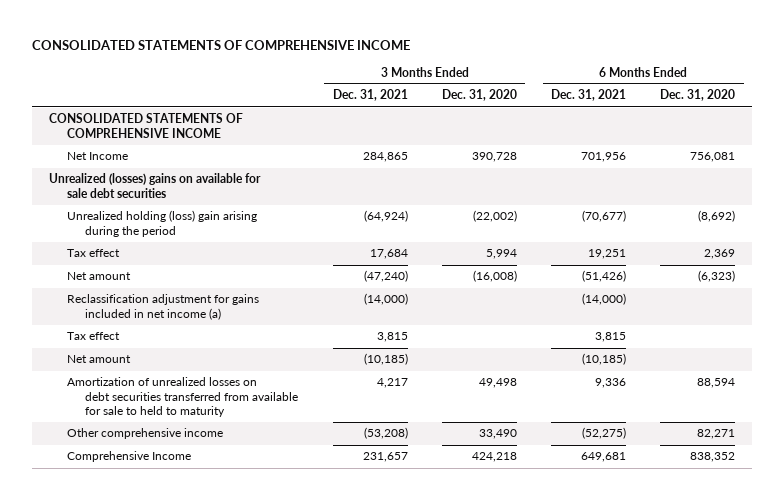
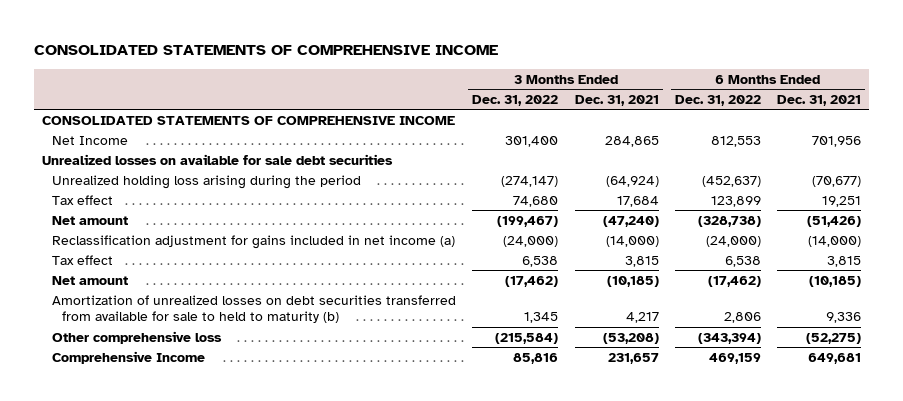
[441,89,517,102] Dec. 31, 2020 -> none
[660,89,736,102] Dec. 31, 2020 -> none
none -> [472,94,559,106] Dec. 31, 2022
none -> [675,94,762,106] Dec. 31, 2022
[48,173,261,198] Unrealized (losses) gains on available for sale debt securities -> [42,153,394,165] Unrealized losses on available for sale debt securities
[67,210,258,237] Unrealized holding (loss) gain arising during the period -> [52,174,362,189] Unrealized holding loss arising during the period
[67,377,299,417] Amortization of unrealized losses on debt securities transferred from available for sale to held to maturity -> [52,294,457,324] Amortization of unrealized losses on debt securities transferred from available for sale to held to maturity (b)
[67,428,224,440] Other comprehensive income -> [52,330,223,344] Other comprehensive loss

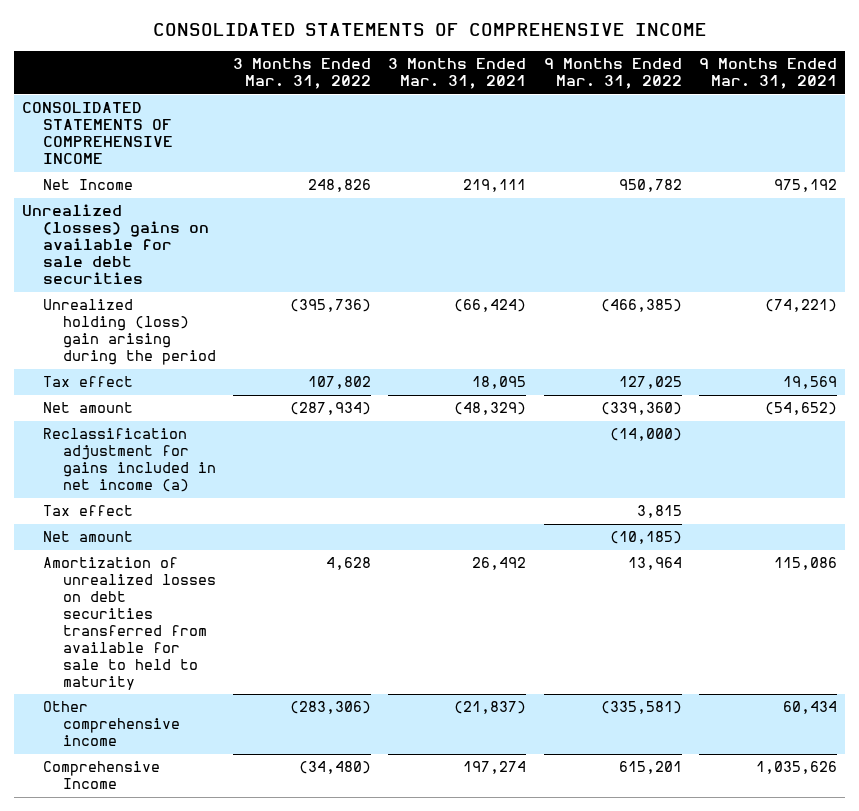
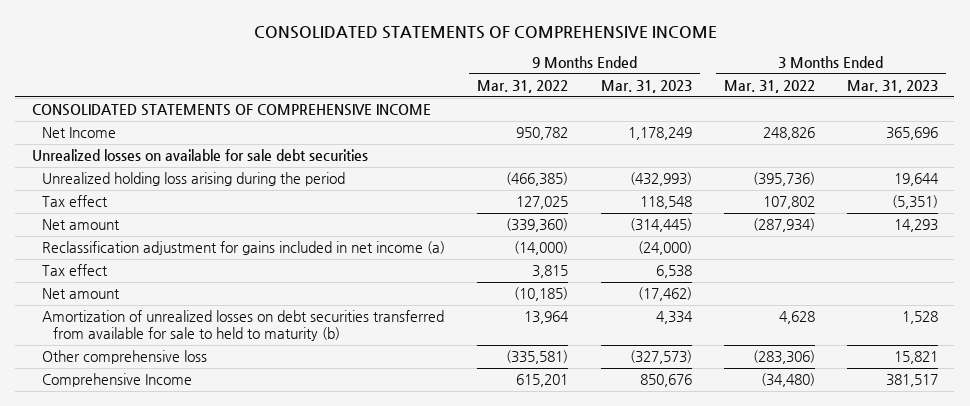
[388,58,527,90] 3 Months Ended Mar. 31, 2021 -> none
[698,58,837,90] 9 Months Ended Mar. 31, 2021 -> none
none -> [600,79,692,93] Mar. 31, 2023
none -> [847,79,939,93] Mar. 31, 2023
[22,204,209,285] Unrealized (losses) gains on available for sale debt securities -> [31,149,368,162] Unrealized losses on available for sale debt securities
[42,299,217,366] Unrealized holding (loss) gain arising during the period -> [42,172,346,187] Unrealized holding loss arising during the period
[42,557,217,691] Amortization of unrealized losses on debt securities transferred from available for sale to held to maturity -> [42,310,445,342] Amortization of unrealized losses on debt securities transferred from available for sale to held to maturity (b)
[42,701,181,747] Other comprehensive income -> [42,350,208,365] Other comprehensive loss

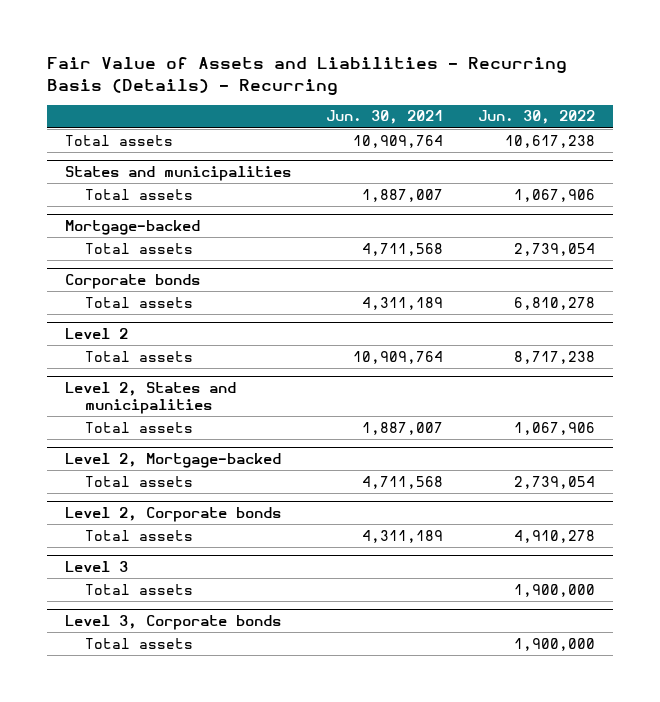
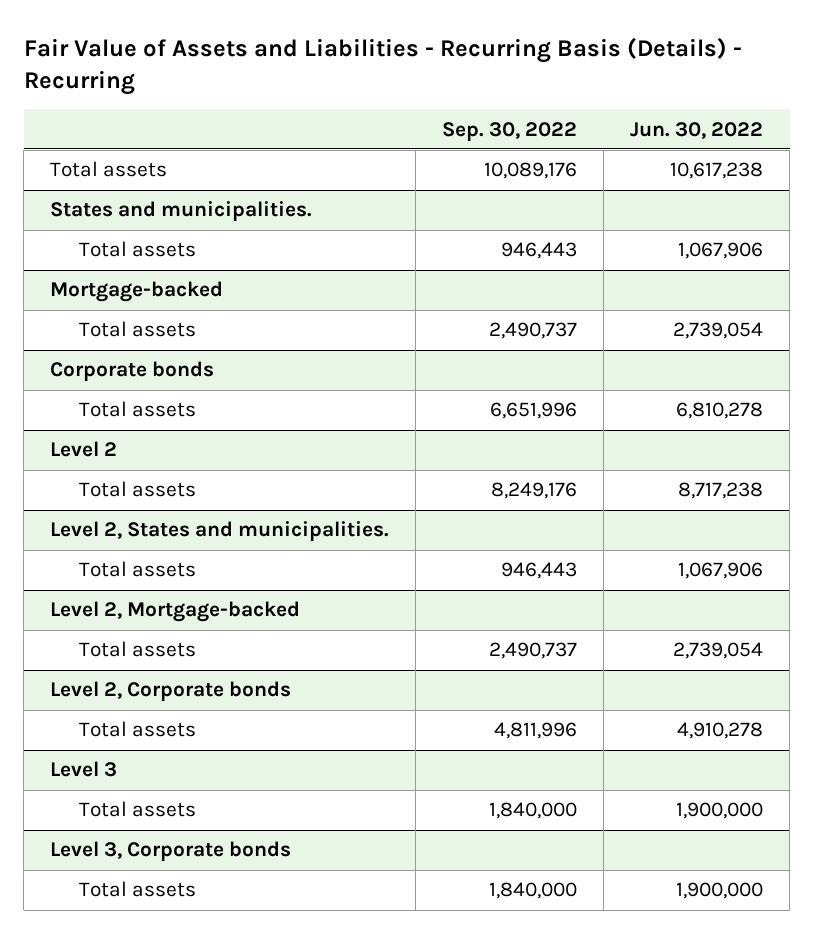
[325,110,443,125] Jun. 30, 2021 -> none
none -> [442,121,578,141] Sep. 30, 2022
[64,166,291,182] States and municipalities -> [50,201,313,222] States and municipalities.
[64,382,236,414] Level 2, States and municipalities -> [50,521,390,542] Level 2, States and municipalities.

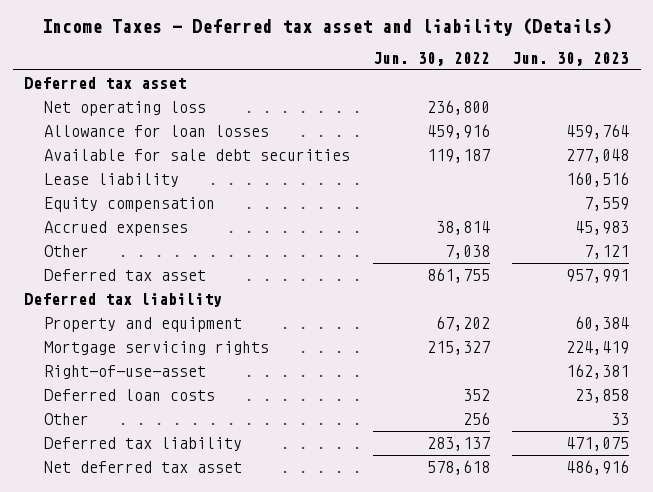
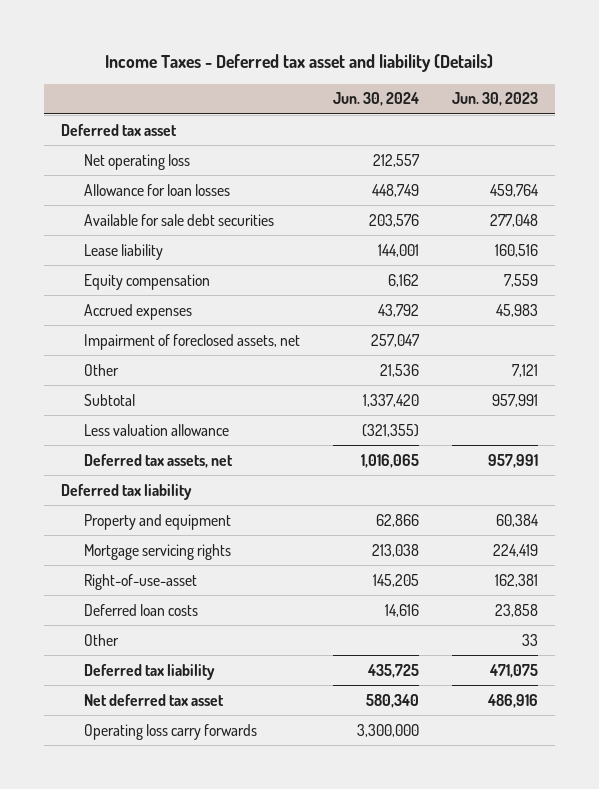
[372,51,490,66] Jun. 30, 2022 -> none
none -> [332,92,419,107] Jun. 30, 2024
none -> [83,333,300,350] Impairment of foreclosed assets, net
[44,268,207,281] Deferred tax asset -> [83,393,135,406] Subtotal
none -> [83,423,229,436] Less valuation allowance
none -> [83,453,233,468] Deferred tax assets, net
none -> [83,723,257,740] Operating loss carry forwards

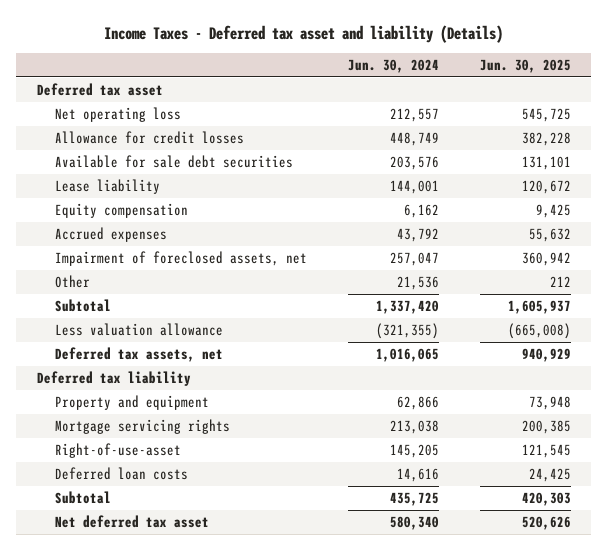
[451,92,538,107] Jun. 30, 2023 -> none
none -> [479,59,571,74] Jun. 30, 2025
[83,183,230,196] Allowance for loan losses -> [54,130,244,144] Allowance for credit losses
[83,633,119,646] Other -> none
[83,663,215,680] Deferred tax liability -> [54,490,111,504] Subtotal
[83,723,257,740] Operating loss carry forwards -> none

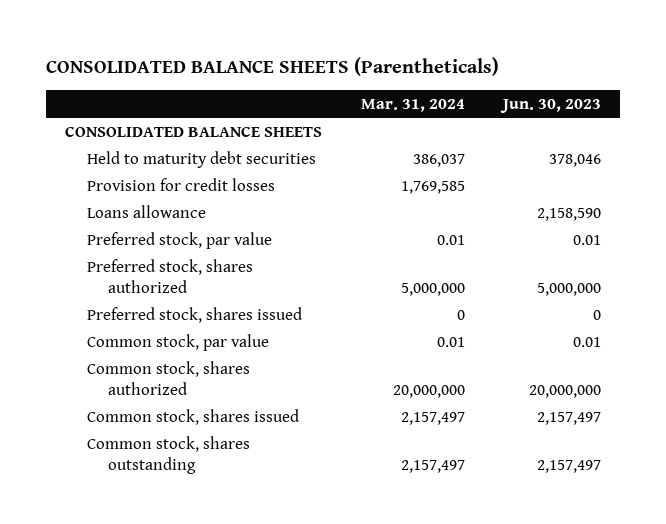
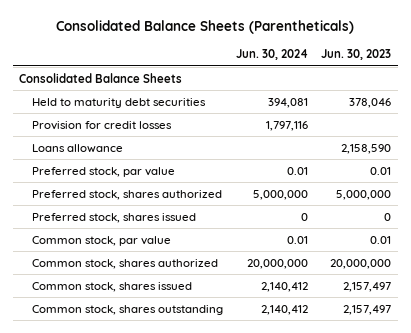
[46,56,500,76] CONSOLIDATED BALANCE SHEETS (Parentheticals) -> [56,19,355,34] Consolidated Balance Sheets (Parentheticals)
[360,98,465,112] Mar. 31, 2024 -> none
none -> [236,49,309,61] Jun. 30, 2024
[65,125,323,137] CONSOLIDATED BALANCE SHEETS -> [19,72,183,83] Consolidated Balance Sheets

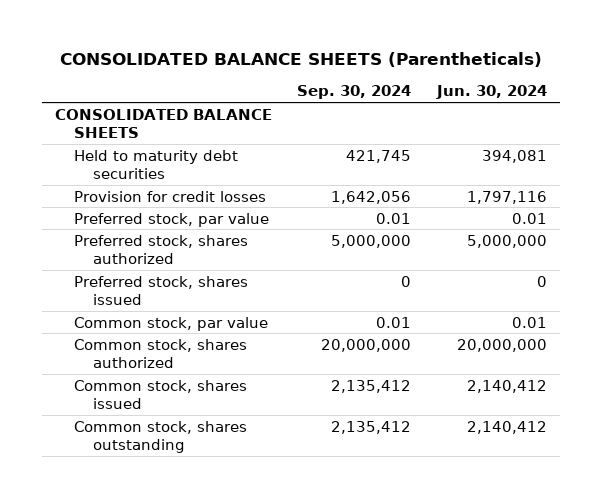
[56,19,355,34] Consolidated Balance Sheets (Parentheticals) -> [59,51,542,67] CONSOLIDATED BALANCE SHEETS (Parentheticals)
[321,49,392,61] Jun. 30, 2023 -> none
none -> [297,85,412,100] Sep. 30, 2024
[19,72,183,83] Consolidated Balance Sheets -> [54,108,272,139] CONSOLIDATED BALANCE SHEETS
[32,143,124,153] Loans allowance -> none

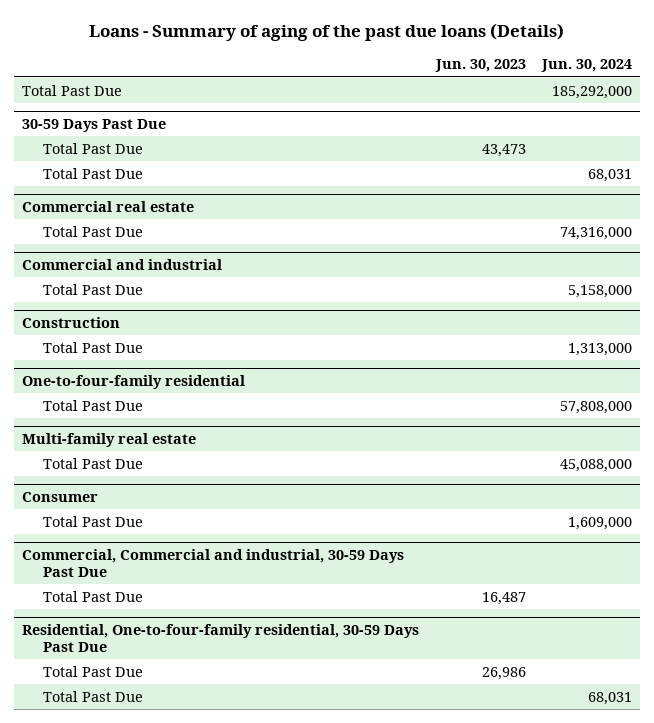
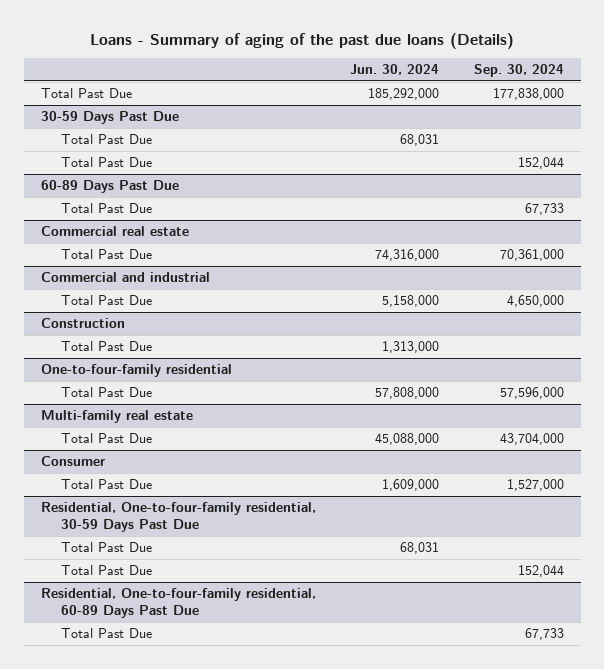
[434,59,526,73] Jun. 30, 2023 -> none
none -> [473,64,564,78] Sep. 30, 2024
[42,142,143,154] Total Past Due -> [60,157,152,168] Total Past Due
none -> [40,180,179,194] 60-89 Days Past Due
none -> [60,203,152,214] Total Past Due
[22,549,405,578] Commercial, Commercial and industrial, 30-59 Days Past Due -> none
[42,590,143,602] Total Past Due -> none
[42,665,143,677] Total Past Due -> [60,565,152,576] Total Past Due
none -> [40,588,316,619] Residential, One-to-four-family residential, 60-89 Days Past Due
none -> [60,628,152,639] Total Past Due

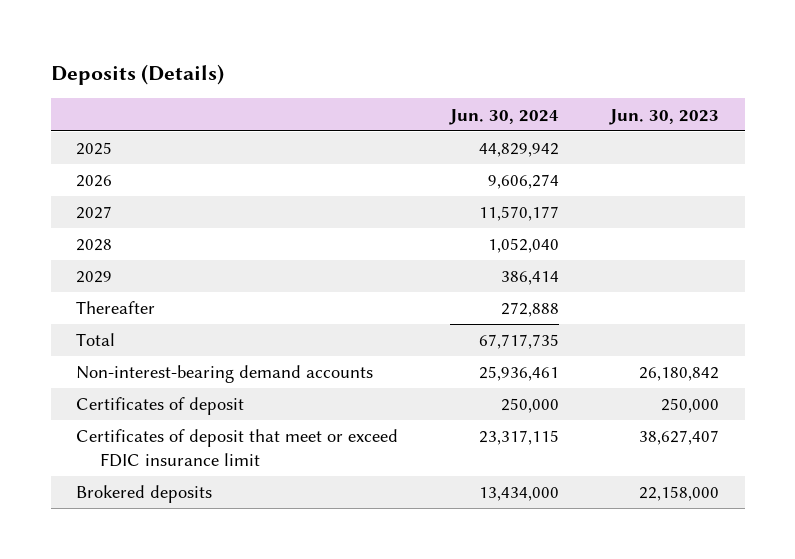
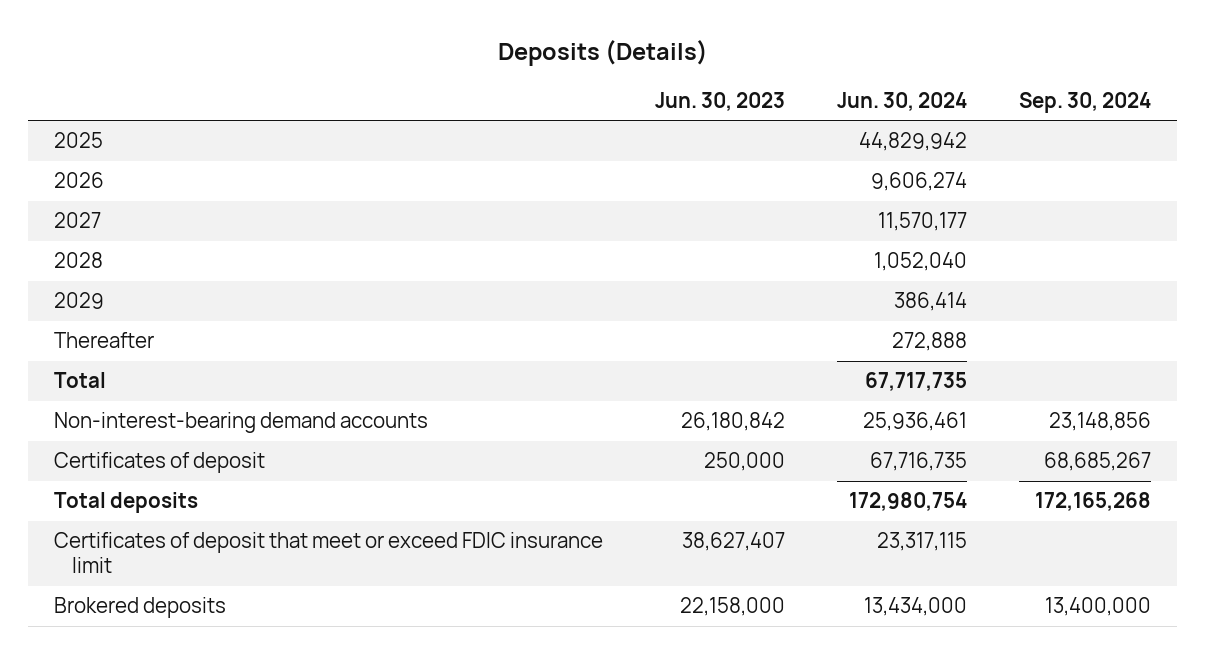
none -> [1018,91,1151,113] Sep. 30, 2024
[500,398,559,414] 250,000 -> [870,452,968,472] 67,716,735
none -> [54,492,199,514] Total deposits

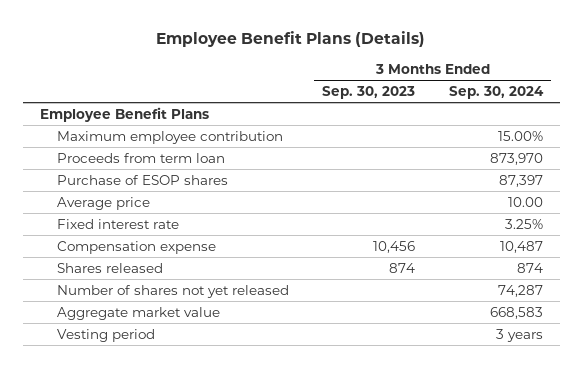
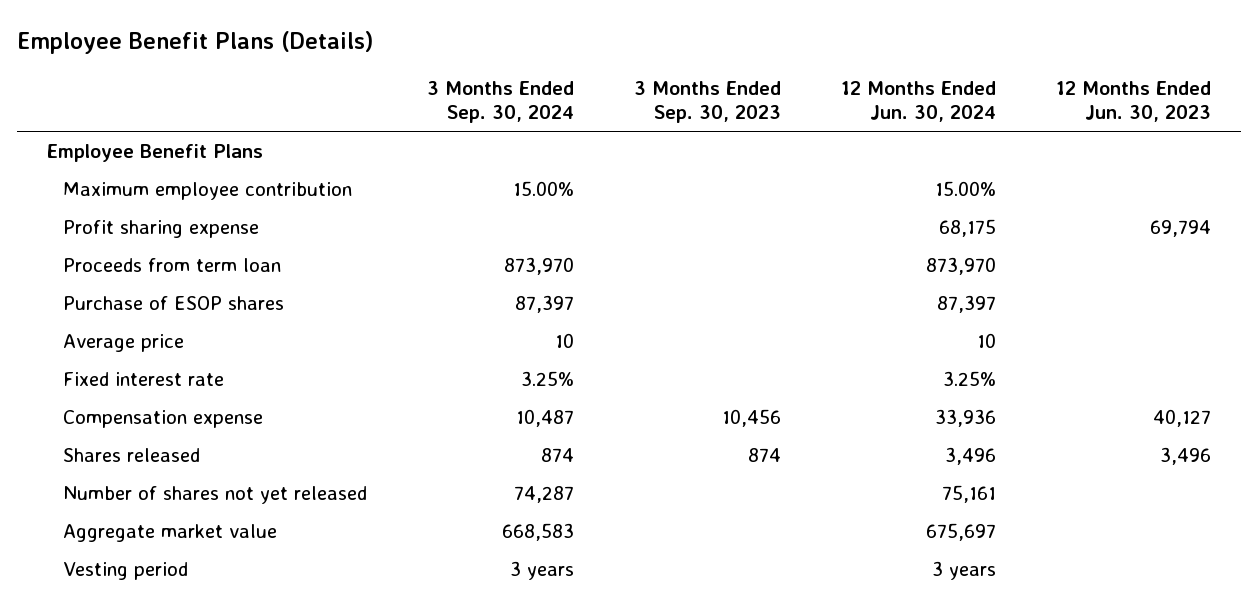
none -> [841,80,997,123] 12 Months Ended Jun. 30, 2024
none -> [1055,80,1211,123] 12 Months Ended Jun. 30, 2023
none -> [63,220,260,239] Profit sharing expense
[507,196,543,207] 10.00 -> [555,333,575,349] 10

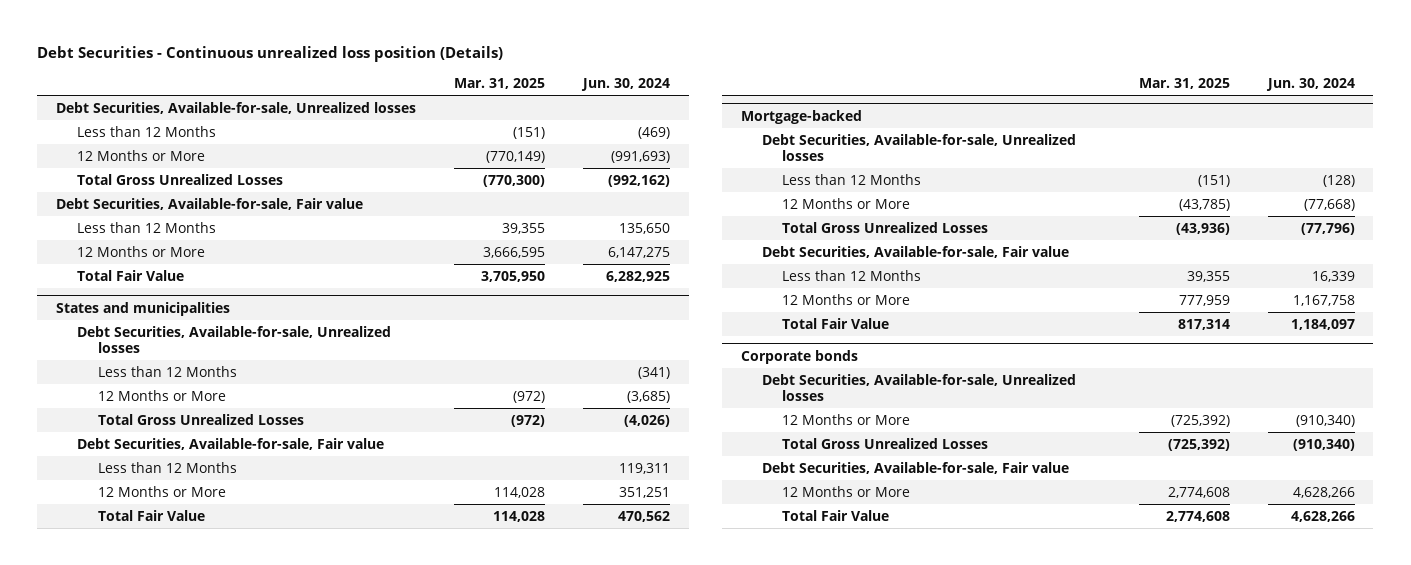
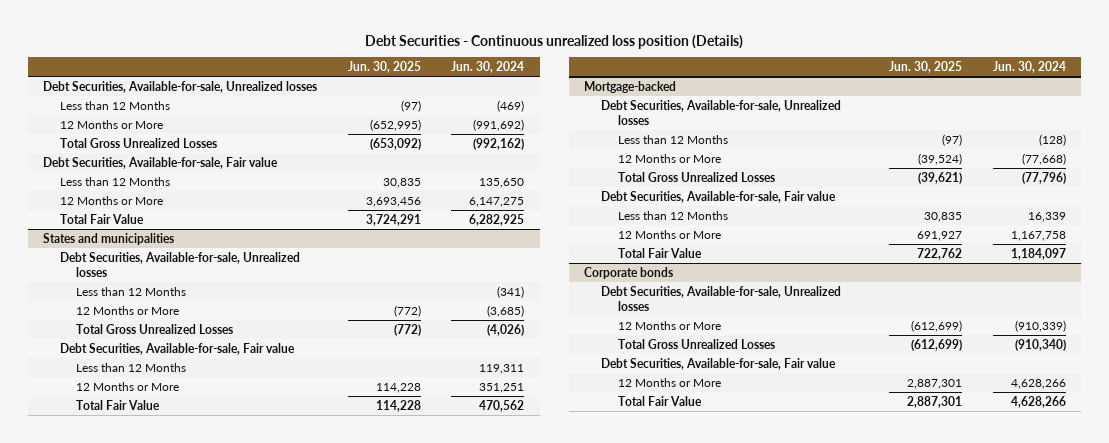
[454,77,546,89] Mar. 31, 2025 -> none
none -> [347,61,421,74] Jun. 30, 2025
[611,150,671,163] (991,693) -> [473,118,525,131] (991,692)
[1295,414,1355,427] (910,340) -> [1015,319,1067,332] (910,339)

